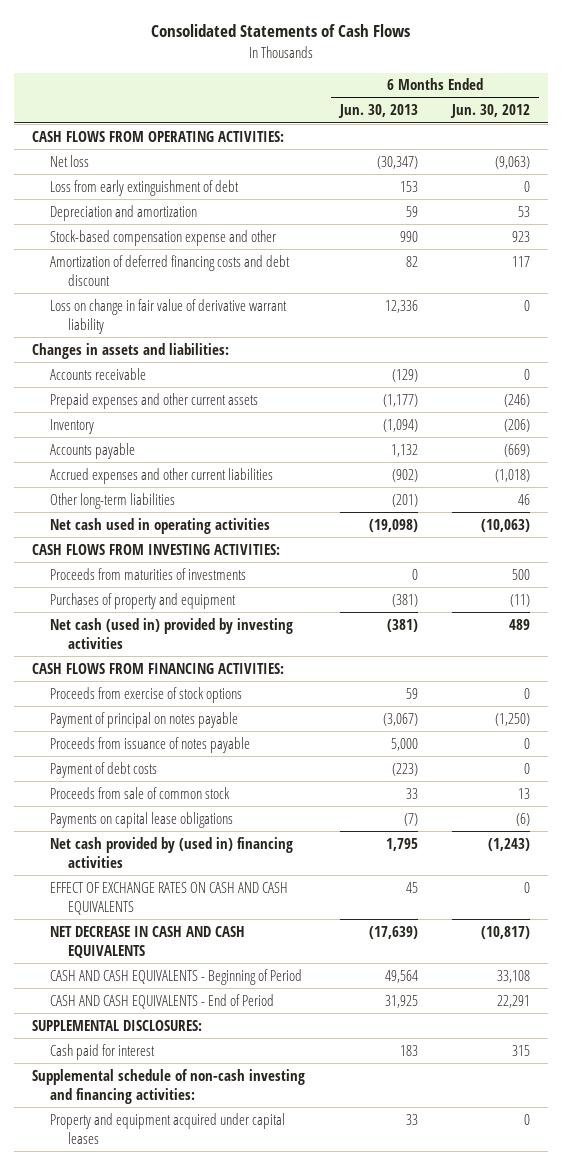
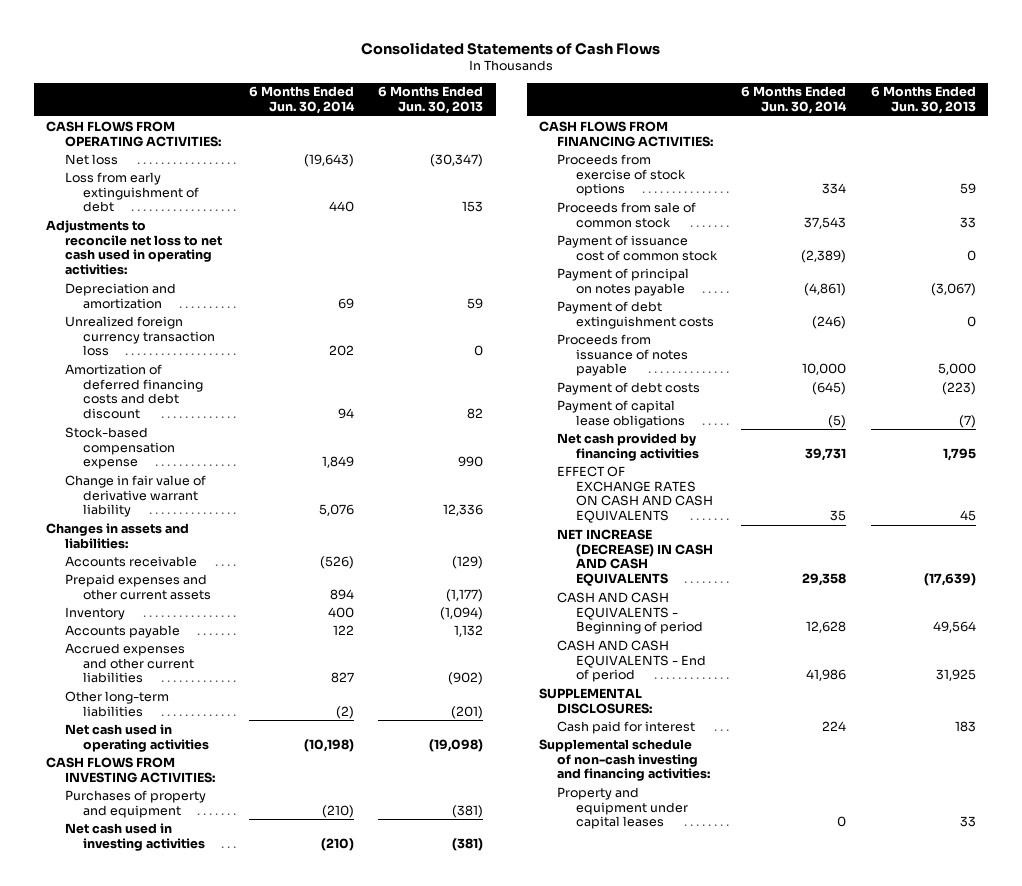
[450,104,531,119] Jun. 30, 2012 -> none
none -> [248,86,355,115] 6 Months Ended Jun. 30, 2014
none -> [46,219,222,276] Adjustments to reconcile net loss to net cash used in operating activities:
[49,229,276,246] Stock-based compensation expense and other -> none
none -> [64,315,216,357] Unrealized foreign currency transaction loss
none -> [64,426,176,470] Stock-based compensation expense
[49,298,287,335] Loss on change in fair value of derivative warrant liability -> [64,474,206,518] Change in fair value of derivative warrant liability
[49,567,246,580] Proceeds from maturities of investments -> none
[49,617,293,650] Net cash (used in) provided by investing activities -> [64,822,206,851] Net cash used in investing activities
[49,786,230,799] Proceeds from sale of common stock -> [557,201,697,228] Proceeds from sale of common stock
none -> [557,234,718,261] Payment of issuance cost of common stock
none -> [557,300,714,329] Payment of debt extinguishment costs
[49,811,233,828] Payments on capital lease obligations -> [557,399,685,428] Payment of capital lease obligations
[49,836,293,869] Net cash provided by (used in) financing activities -> [557,432,699,461] Net cash provided by financing activities
[49,925,245,959] NET DECREASE IN CASH AND CASH EQUIVALENTS -> [557,528,713,587] NET INCREASE (DECREASE) IN CASH AND CASH EQUIVALENTS
[49,968,302,985] CASH AND CASH EQUIVALENTS - Beginning of Period -> [557,591,703,635] CASH AND CASH EQUIVALENTS - Beginning of period
[49,993,274,1009] CASH AND CASH EQUIVALENTS - End of Period -> [557,639,706,683] CASH AND CASH EQUIVALENTS - End of period
[49,1112,285,1145] Property and equipment acquired under capital leases -> [557,786,688,830] Property and equipment under capital leases

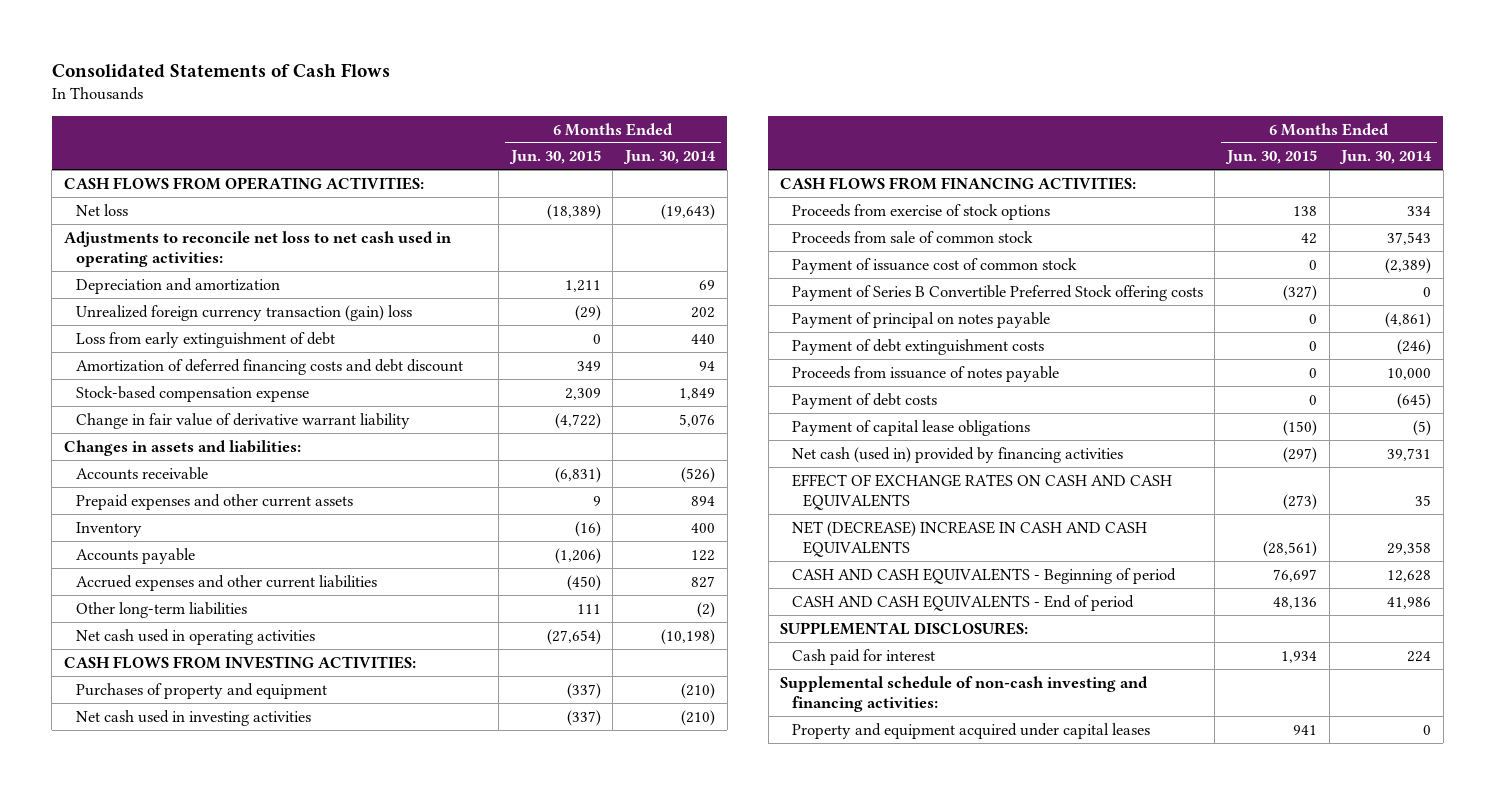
[378,86,484,115] 6 Months Ended Jun. 30, 2013 -> none
none -> [508,150,601,165] Jun. 30, 2015
[64,315,216,357] Unrealized foreign currency transaction loss -> [75,304,412,321] Unrealized foreign currency transaction (gain) loss
[64,171,200,213] Loss from early extinguishment of debt -> [75,331,335,348] Loss from early extinguishment of debt
none -> [791,284,1203,301] Payment of Series B Convertible Preferred Stock offering costs
[557,432,699,461] Net cash provided by financing activities -> [791,446,1123,463] Net cash (used in) provided by financing activities
[557,528,713,587] NET INCREASE (DECREASE) IN CASH AND CASH EQUIVALENTS -> [791,520,1147,557] NET (DECREASE) INCREASE IN CASH AND CASH EQUIVALENTS
[557,786,688,830] Property and equipment under capital leases -> [791,722,1150,739] Property and equipment acquired under capital leases

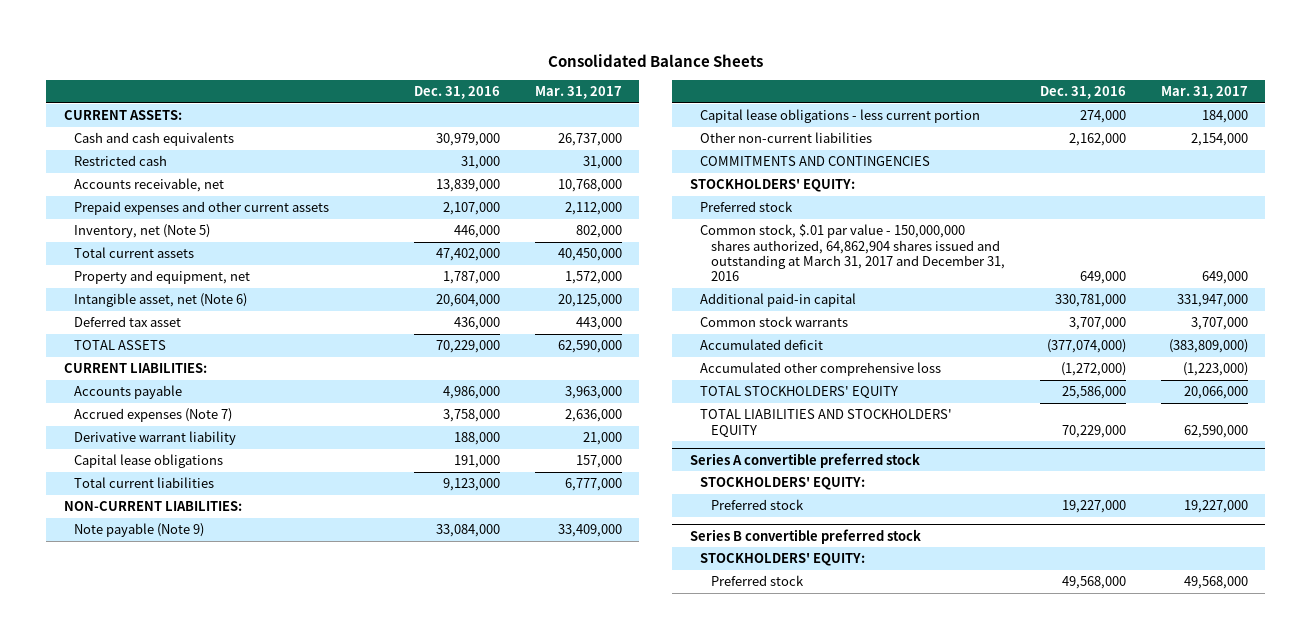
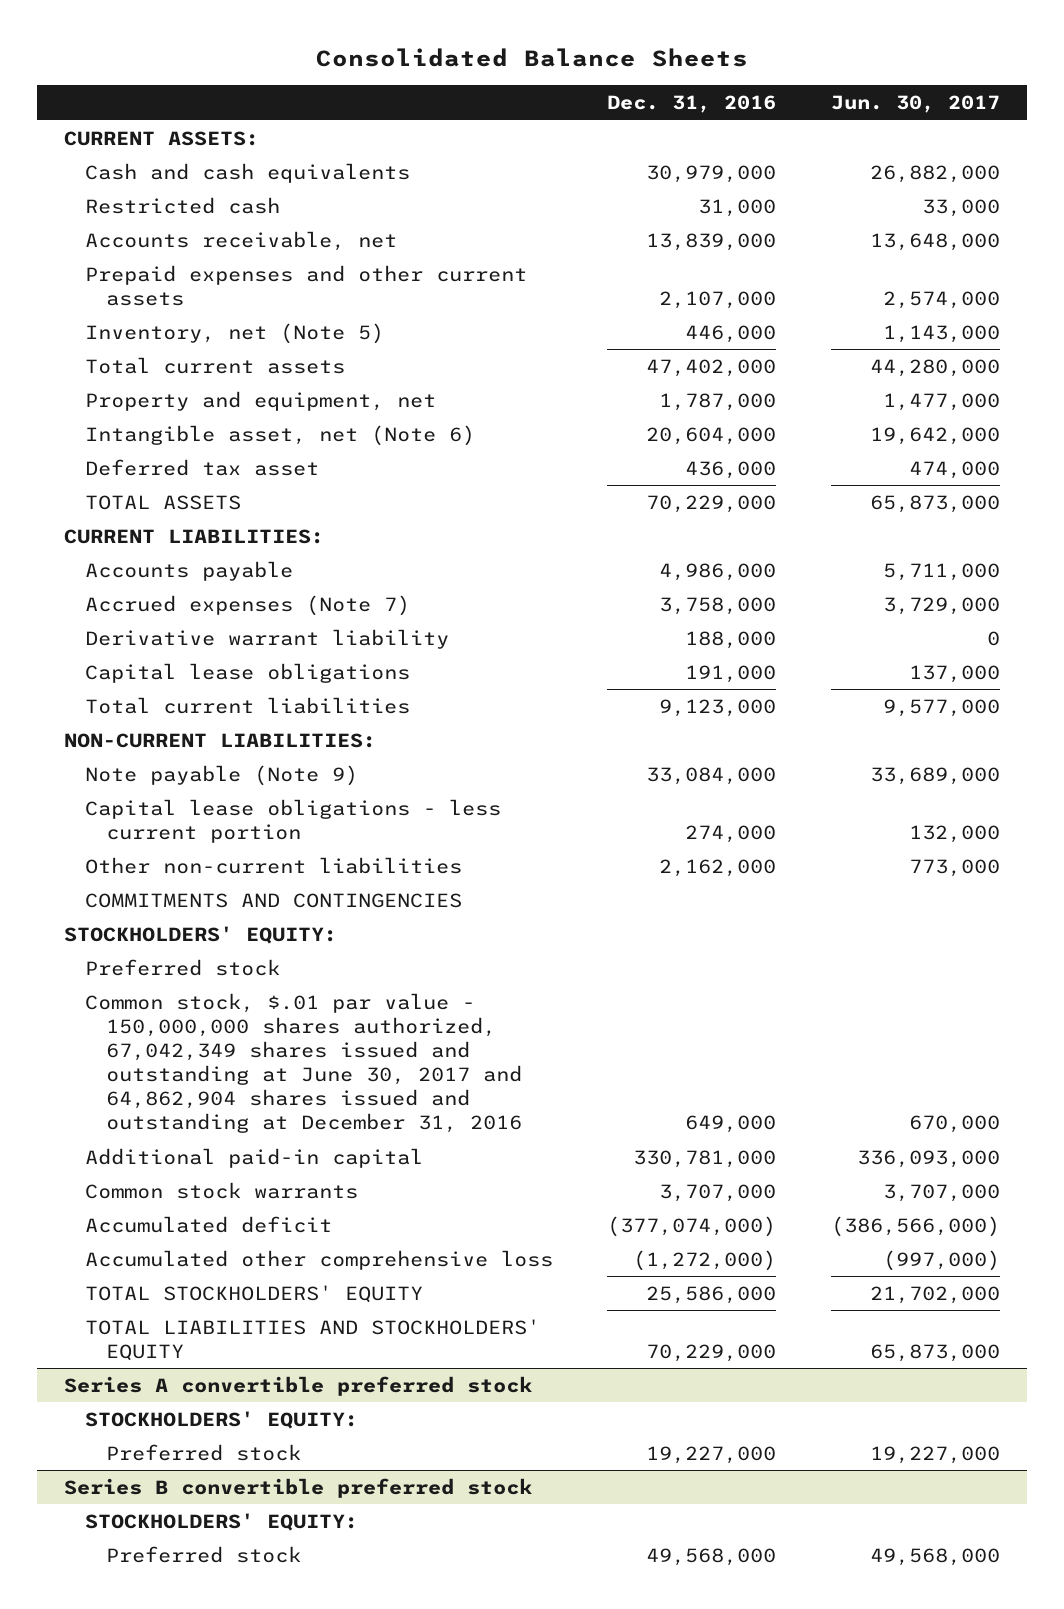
[534,86,622,100] Mar. 31, 2017 -> none
none -> [830,95,1000,114] Jun. 30, 2017
[700,224,1005,282] Common stock, $.01 par value - 150,000,000 shares authorized, 64,862,904 shares issued and outstanding at March 31, 2017 and December 31, 2016 -> [84,992,522,1133] Common stock, $.01 par value - 150,000,000 shares authorized, 67,042,349 shares issued and outstanding at June 30, 2017 and 64,862,904 shares issued and outstanding at December 31, 2016

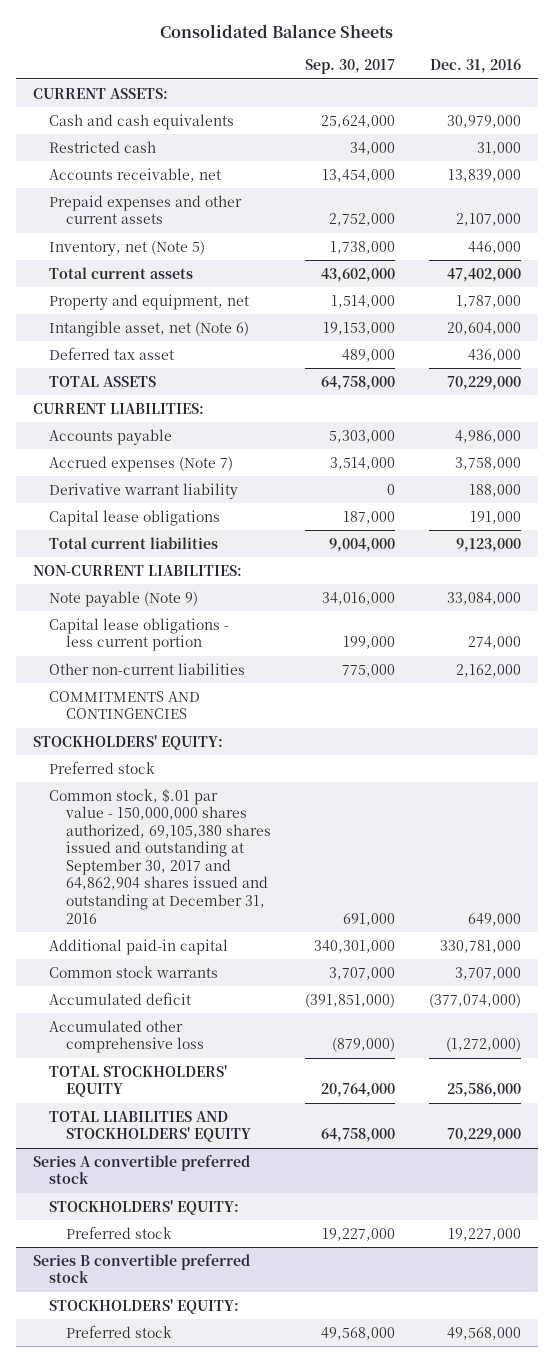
[830,95,1000,114] Jun. 30, 2017 -> none
none -> [304,59,395,75] Sep. 30, 2017
[84,992,522,1133] Common stock, $.01 par value - 150,000,000 shares authorized, 67,042,349 shares issued and outstanding at June 30, 2017 and 64,862,904 shares issued and outstanding at December 31, 2016 -> [49,788,271,924] Common stock, $.01 par value - 150,000,000 shares authorized, 69,105,380 shares issued and outstanding at September 30, 2017 and 64,862,904 shares issued and outstanding at December 31, 2016

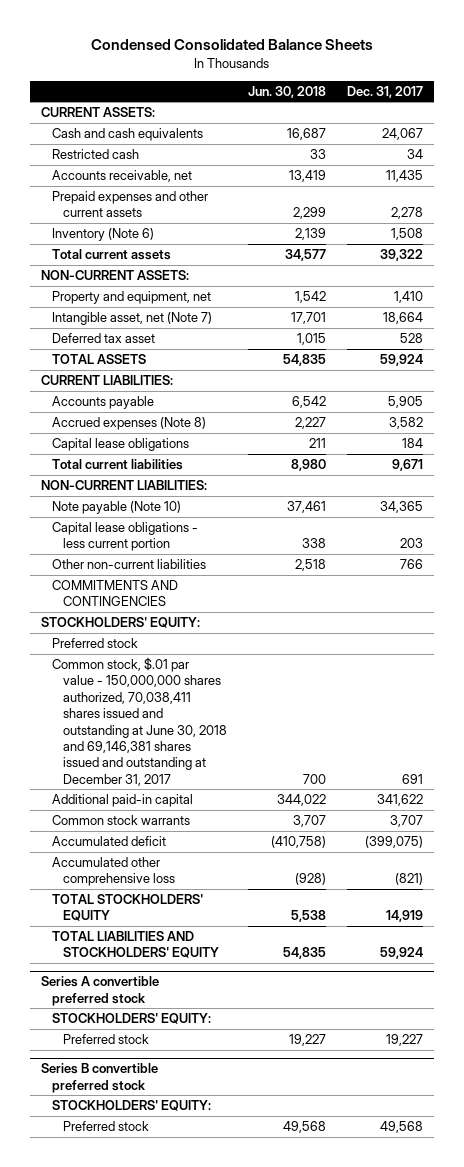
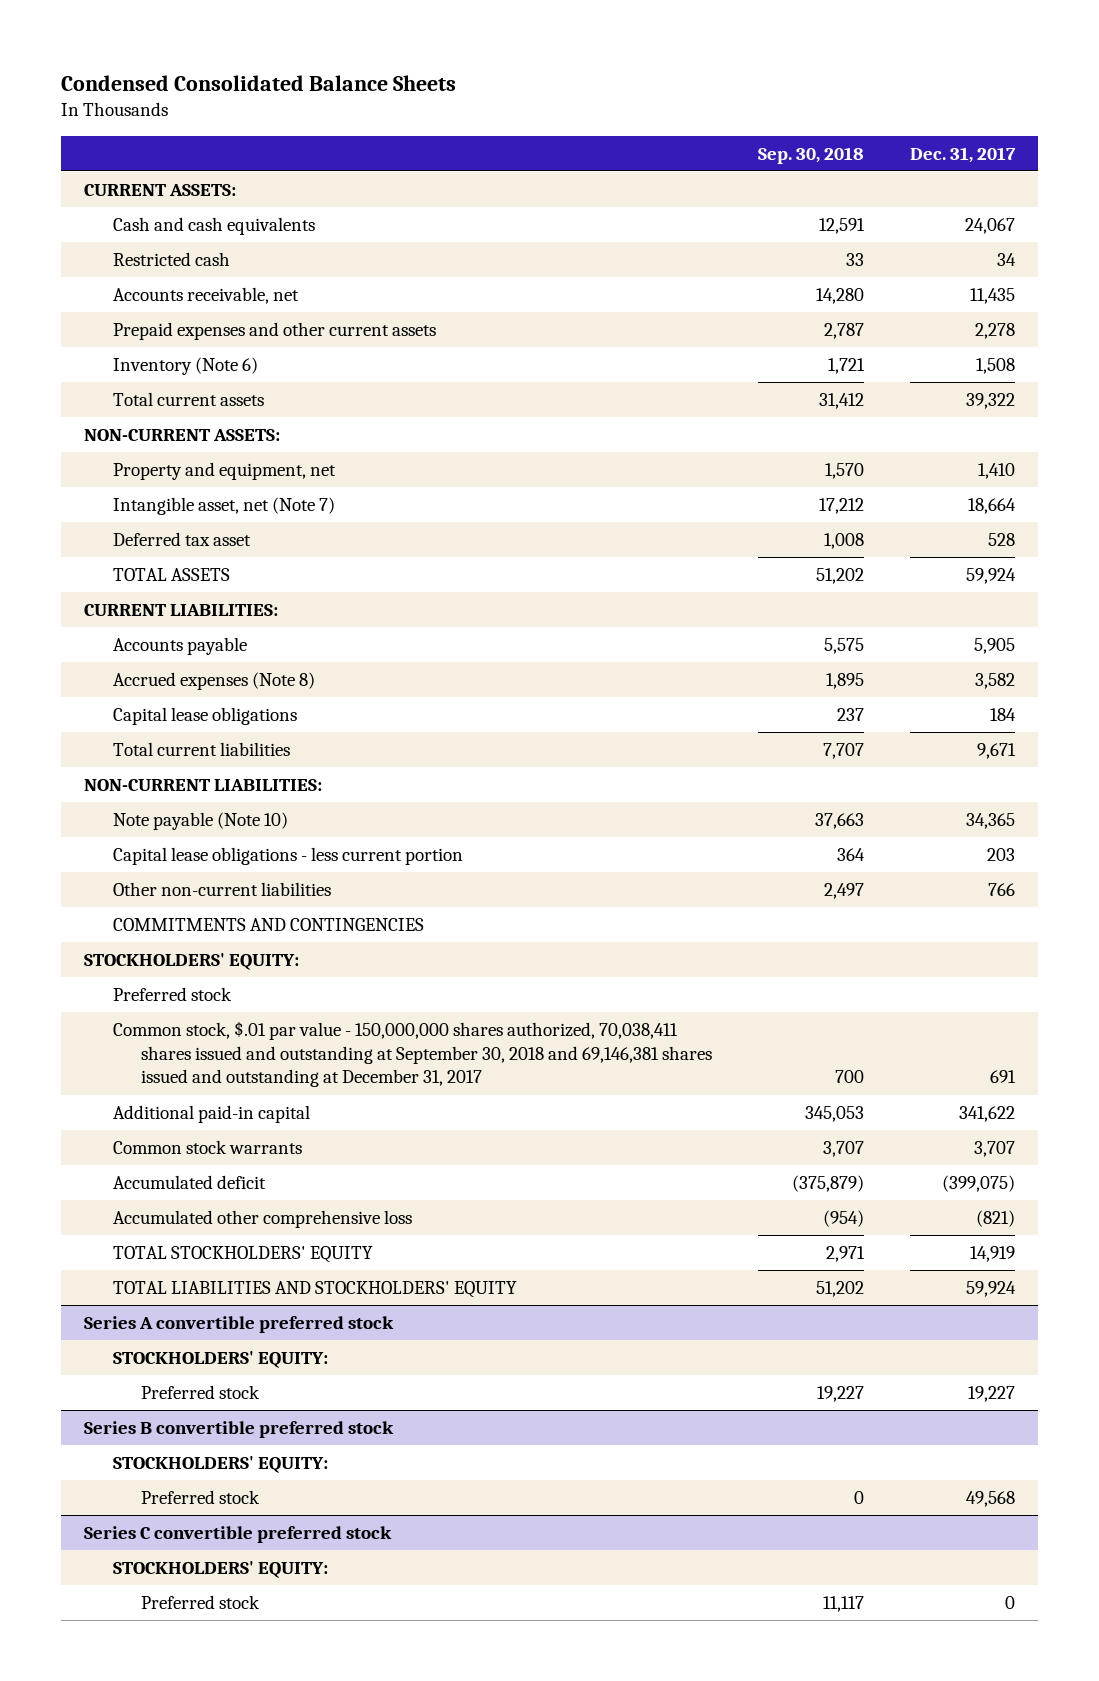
[247,85,326,98] Jun. 30, 2018 -> none
none -> [757,146,864,164] Sep. 30, 2018
[51,657,227,786] Common stock, $.01 par value - 150,000,000 shares authorized, 70,038,411 shares issued and outstanding at June 30, 2018 and 69,146,381 shares issued and outstanding at December 31, 2017 -> [112,1021,712,1088] Common stock, $.01 par value - 150,000,000 shares authorized, 70,038,411 shares issued and outstanding at September 30, 2018 and 69,146,381 shares issued and outstanding at December 31, 2017
none -> [84,1526,393,1544] Series C convertible preferred stock
none -> [112,1561,328,1579] STOCKHOLDERS' EQUITY:
none -> [140,1595,260,1610] Preferred stock

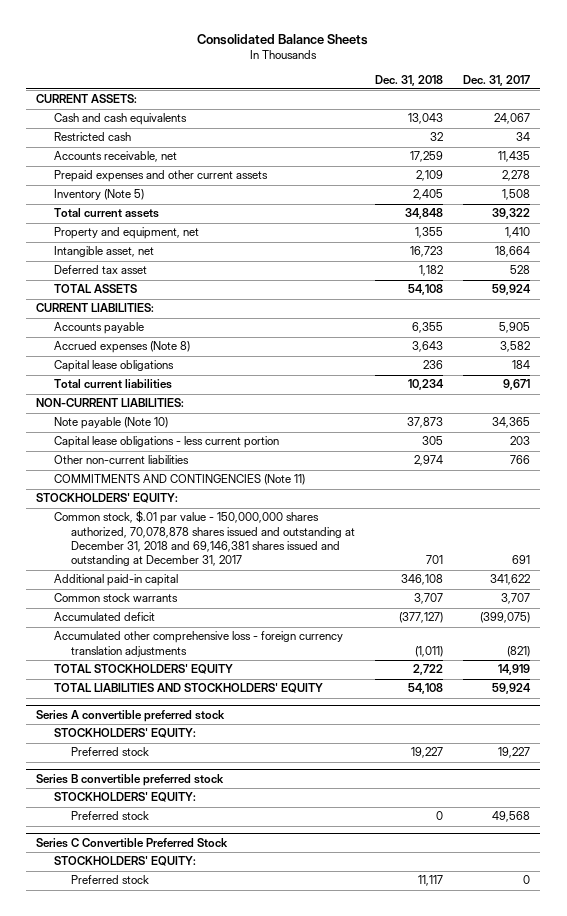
[61,74,457,91] Condensed Consolidated Balance Sheets -> [197,33,369,45] Consolidated Balance Sheets
[757,146,864,164] Sep. 30, 2018 -> none
none -> [375,74,444,86] Dec. 31, 2018
[112,357,258,376] Inventory (Note 6) -> [53,189,144,201] Inventory (Note 5)
[84,429,281,442] NON-CURRENT ASSETS: -> none
[112,497,335,516] Intangible asset, net (Note 7) -> [53,246,154,258] Intangible asset, net
[112,918,424,932] COMMITMENTS AND CONTINGENCIES -> [53,474,305,486] COMMITMENTS AND CONTINGENCIES (Note 11)
[112,987,232,1002] Preferred stock -> none
[112,1021,712,1088] Common stock, $.01 par value - 150,000,000 shares authorized, 70,038,411 shares issued and outstanding at September 30, 2018 and 69,146,381 shares issued and outstanding at December 31, 2017 -> [53,510,356,567] Common stock, $.01 par value - 150,000,000 shares authorized, 70,078,878 shares issued and outstanding at December 31, 2018 and 69,146,381 shares issued and outstanding at December 31, 2017
[112,1210,412,1229] Accumulated other comprehensive loss -> [53,631,343,657] Accumulated other comprehensive loss - foreign currency translation adjustments
[84,1526,393,1544] Series C convertible preferred stock -> [36,837,229,848] Series C Convertible Preferred Stock

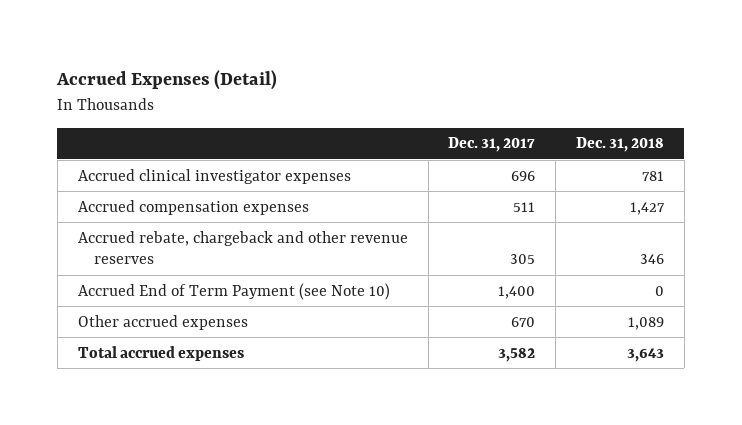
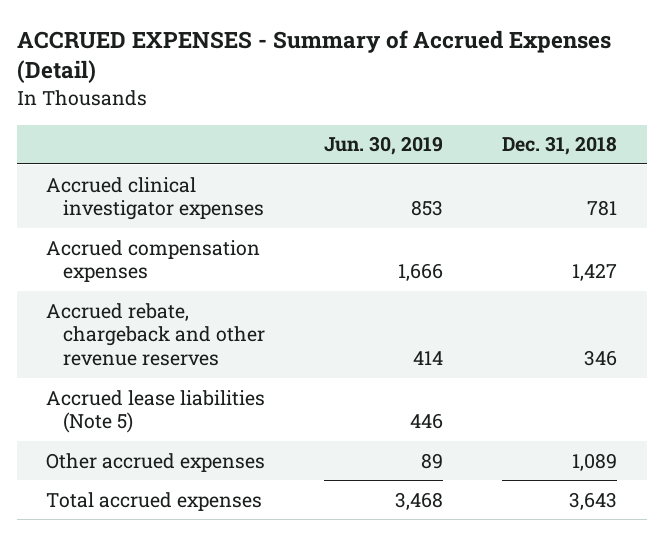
[56,70,278,91] Accrued Expenses (Detail) -> [16,29,611,84] ACCRUED EXPENSES - Summary of Accrued Expenses (Detail)
[448,137,536,153] Dec. 31, 2017 -> none
none -> [324,136,444,156] Jun. 30, 2019
[77,282,390,300] Accrued End of Term Payment (see Note 10) -> none
none -> [46,389,266,434] Accrued lease liabilities (Note 5)

